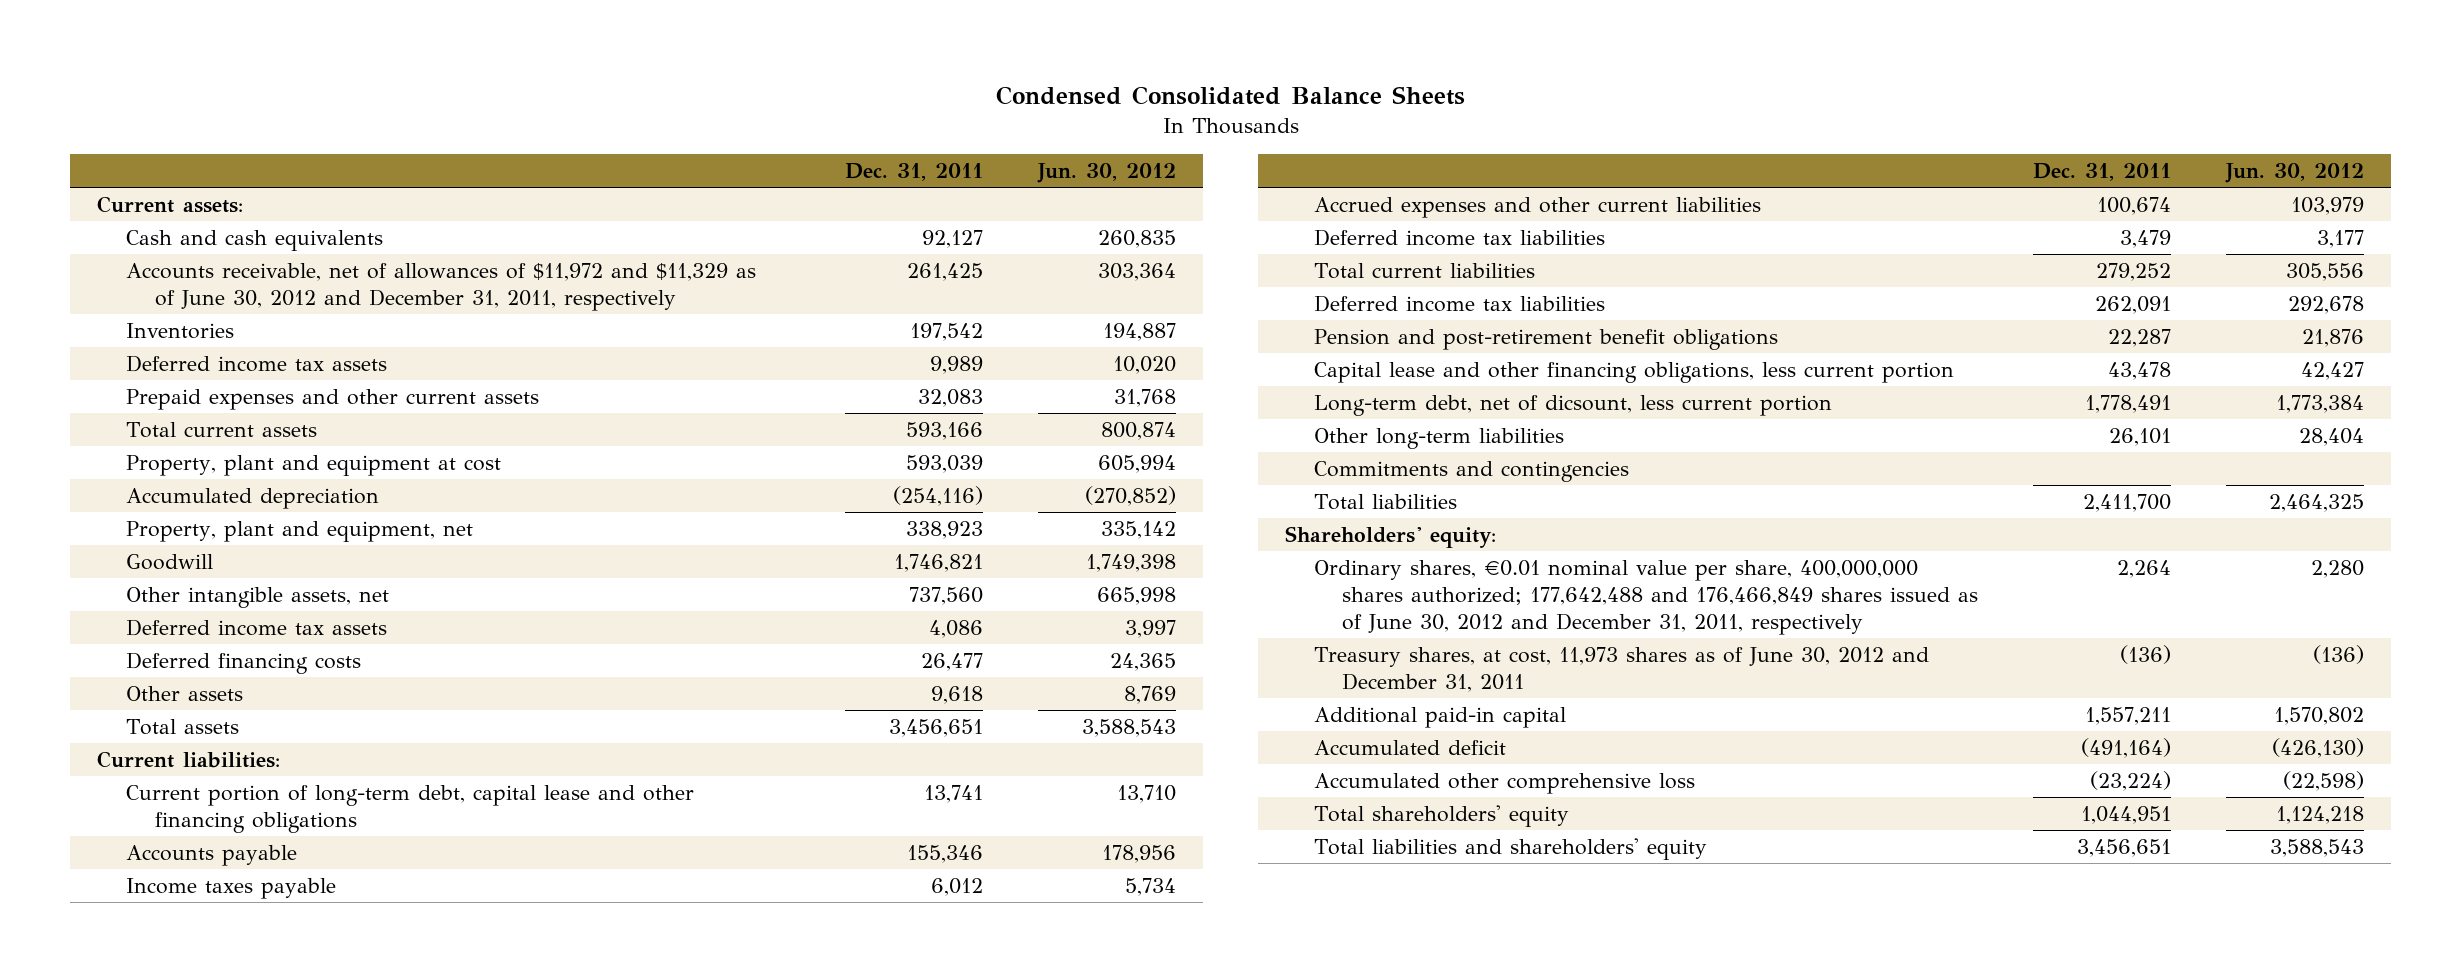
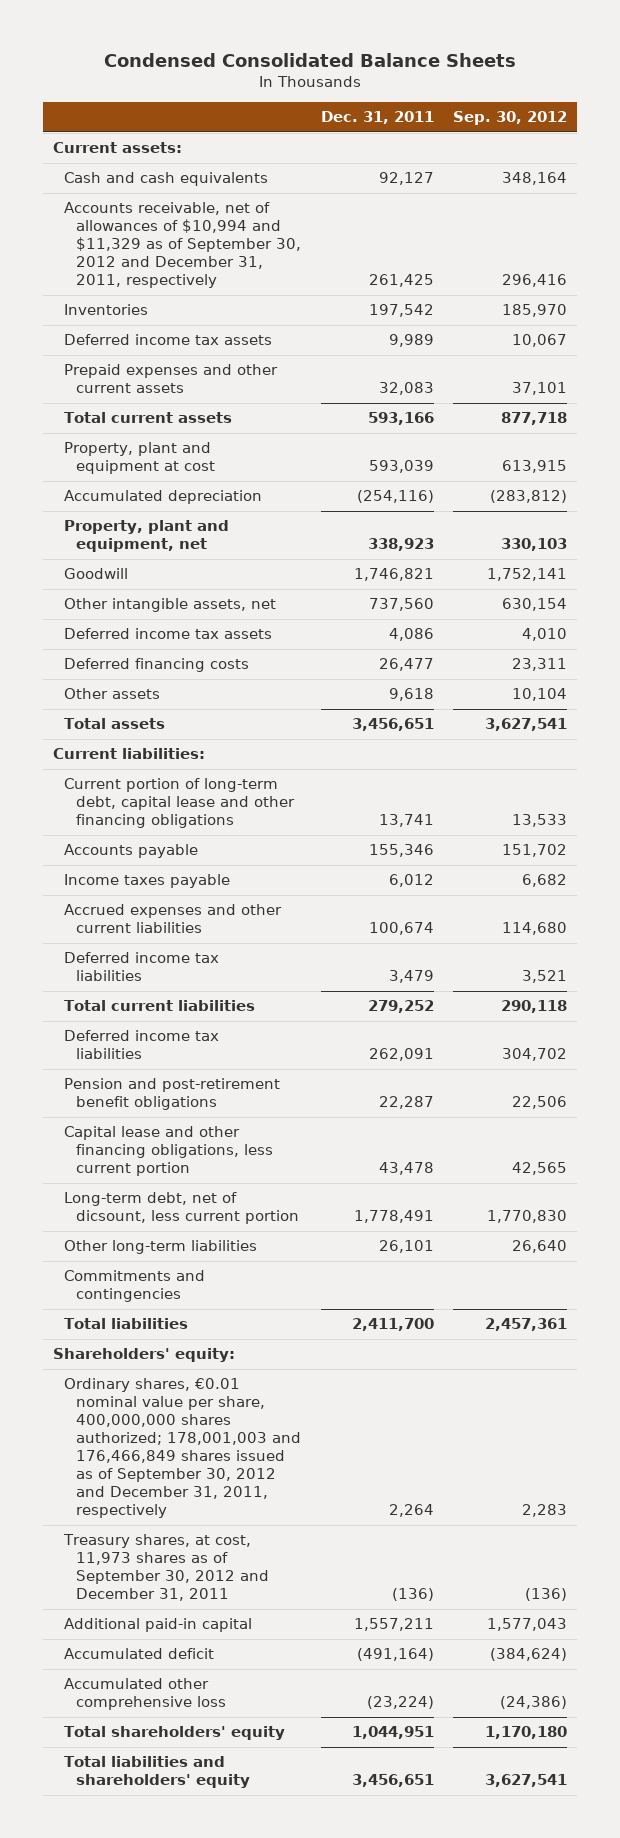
[1037,163,1177,184] Jun. 30, 2012 -> none
none -> [453,111,568,126] Sep. 30, 2012
[125,262,756,311] Accounts receivable, net of allowances of $11,972 and $11,329 as of June 30, 2012 and December 31, 2011, respectively -> [64,202,302,289] Accounts receivable, net of allowances of $10,994 and $11,329 as of September 30, 2012 and December 31, 2011, respectively
[1313,559,1979,635] Ordinary shares, €0.01 nominal value per share, 400,000,000 shares authorized; 177,642,488 and 176,466,849 shares issued as of June 30, 2012 and December 31, 2011, respectively -> [64,1378,302,1519] Ordinary shares, €0.01 nominal value per share, 400,000,000 shares authorized; 178,001,003 and 176,466,849 shares issued as of September 30, 2012 and December 31, 2011, respectively
[1313,646,1929,692] Treasury shares, at cost, 11,973 shares as of June 30, 2012 and December 31, 2011 -> [63,1534,270,1602] Treasury shares, at cost, 11,973 shares as of September 30, 2012 and December 31, 2011

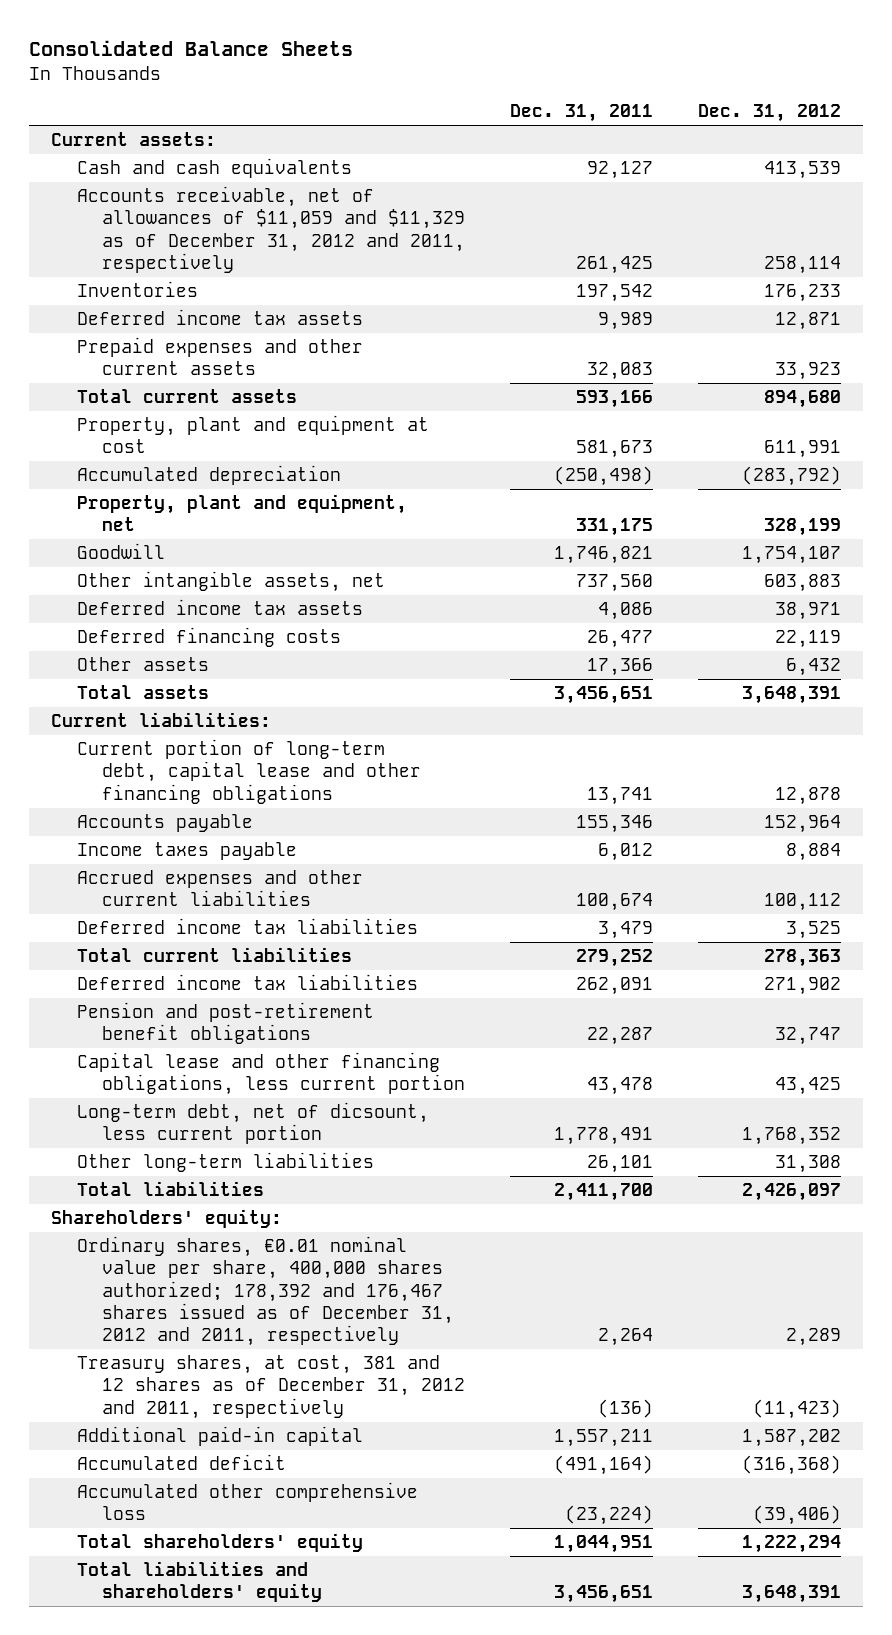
[104,52,517,67] Condensed Consolidated Balance Sheets -> [28,39,353,56] Consolidated Balance Sheets
[453,111,568,126] Sep. 30, 2012 -> none
none -> [698,104,842,123] Dec. 31, 2012
[64,202,302,289] Accounts receivable, net of allowances of $10,994 and $11,329 as of September 30, 2012 and December 31, 2011, respectively -> [76,186,466,274] Accounts receivable, net of allowances of $11,059 and $11,329 as of December 31, 2012 and 2011, respectively
[368,460,434,474] 593,039 -> [576,440,654,459] 581,673
[356,490,434,504] (254,116) -> [554,466,654,487] (250,498)
[367,538,434,552] 338,923 -> [576,518,654,537] 331,175
[388,688,434,702] 9,618 -> [587,658,654,677] 17,366
[64,1270,206,1303] Commitments and contingencies -> none
[64,1378,302,1519] Ordinary shares, €0.01 nominal value per share, 400,000,000 shares authorized; 178,001,003 and 176,466,849 shares issued as of September 30, 2012 and December 31, 2011, respectively -> [76,1236,455,1347] Ordinary shares, €0.01 nominal value per share, 400,000 shares authorized; 178,392 and 176,467 shares issued as of December 31, 2012 and 2011, respectively
[63,1534,270,1602] Treasury shares, at cost, 11,973 shares as of September 30, 2012 and December 31, 2011 -> [76,1355,466,1419] Treasury shares, at cost, 381 and 12 shares as of December 31, 2012 and 2011, respectively

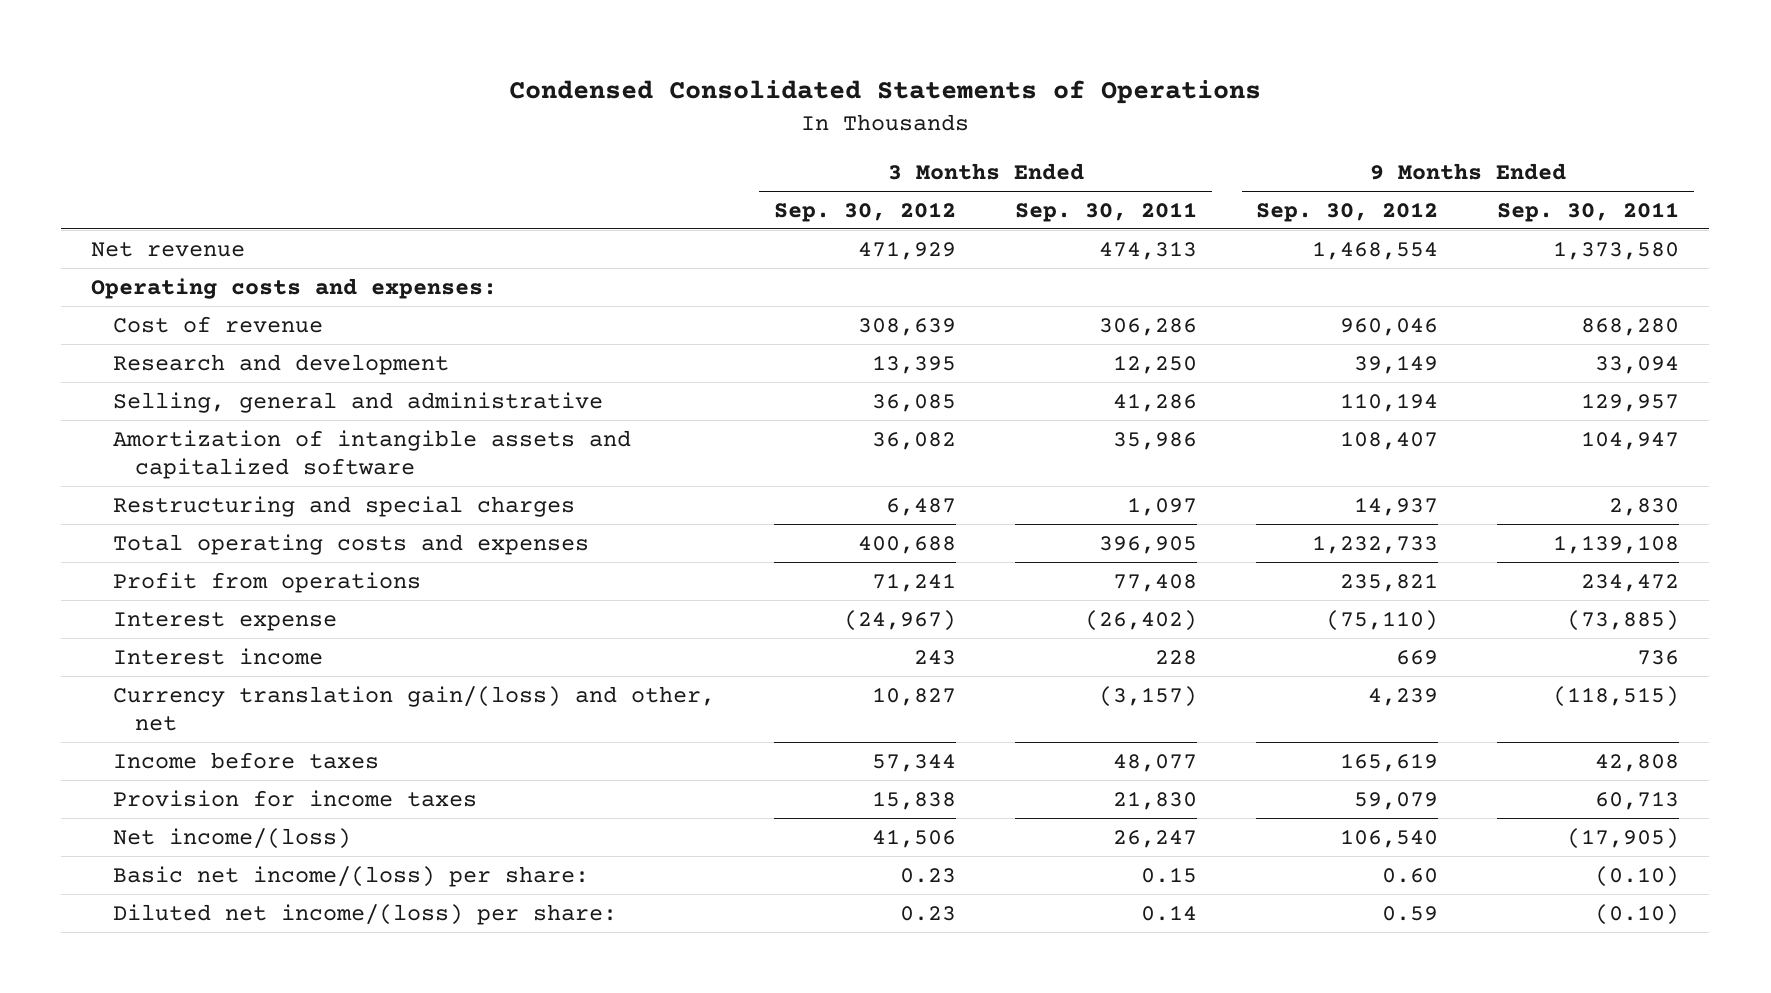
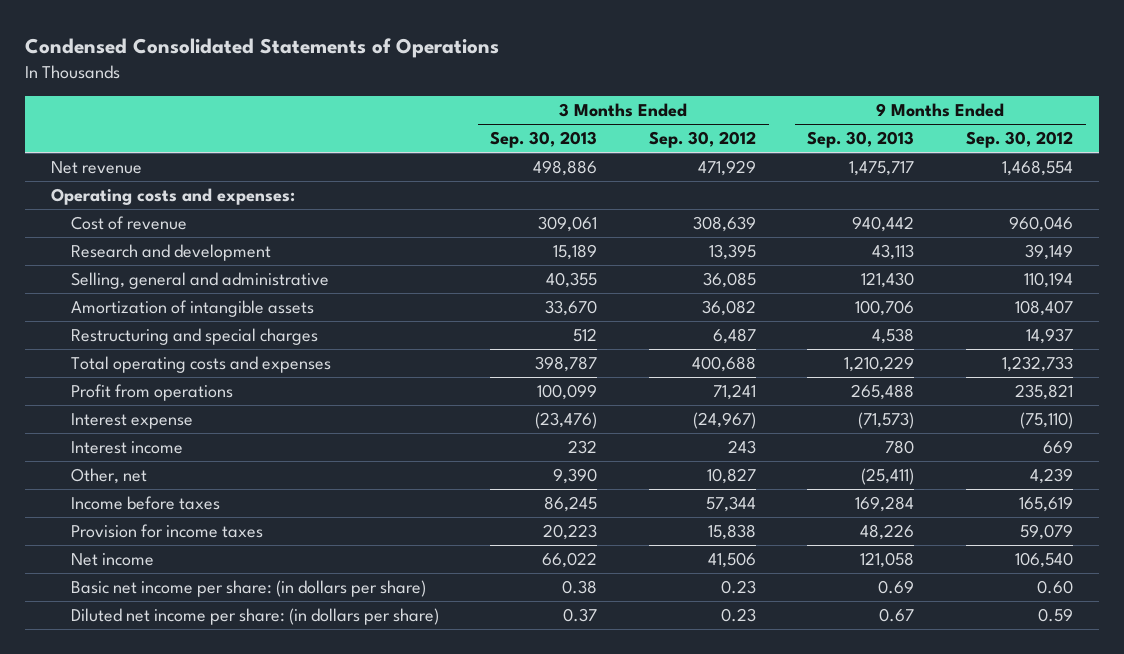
[1015,201,1198,222] Sep. 30, 2011 -> none
[1497,201,1680,222] Sep. 30, 2011 -> none
none -> [490,131,598,149] Sep. 30, 2013
none -> [807,131,915,149] Sep. 30, 2013
[112,429,631,479] Amortization of intangible assets and capitalized software -> [70,299,314,317] Amortization of intangible assets
[112,685,715,731] Currency translation gain/(loss) and other, net -> [70,467,147,484] Other, net
[112,827,351,849] Net income/(loss) -> [70,552,154,566] Net income
[112,865,589,887] Basic net income/(loss) per share: -> [70,579,426,597] Basic net income per share: (in dollars per share)
[112,903,617,925] Diluted net income/(loss) per share: -> [70,607,439,625] Diluted net income per share: (in dollars per share)

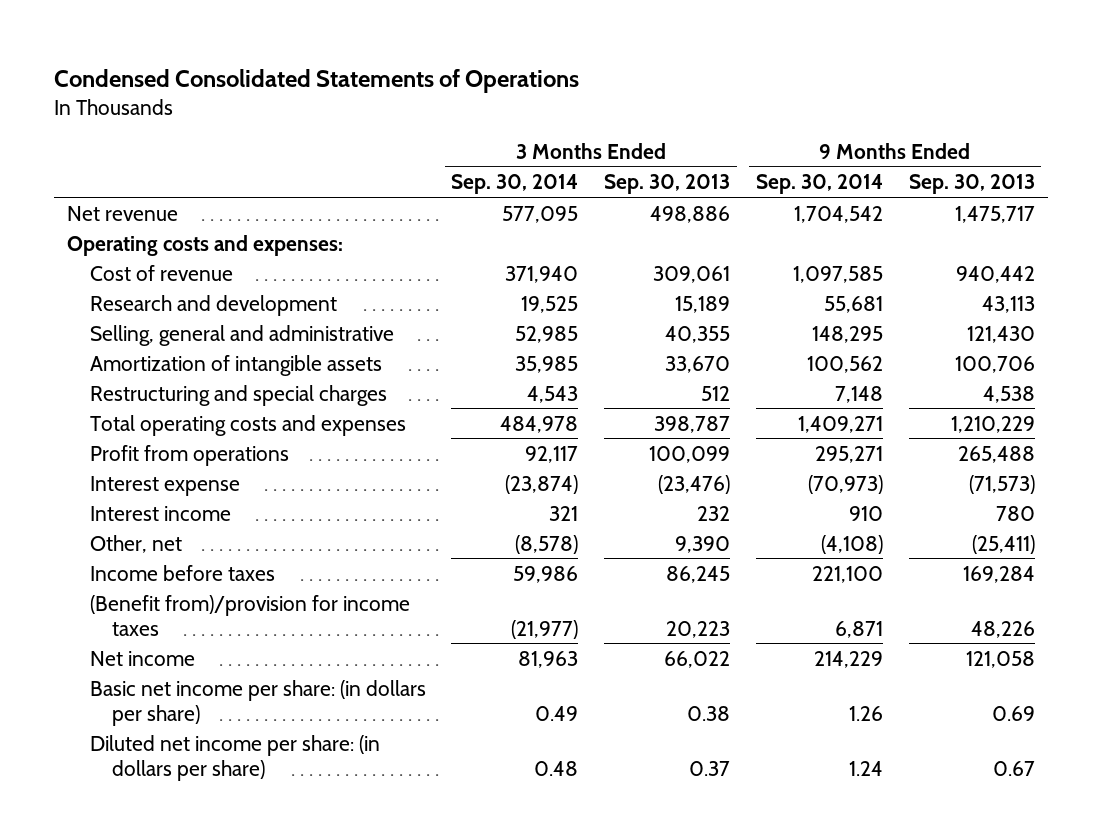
[648,131,756,149] Sep. 30, 2012 -> none
[966,131,1074,149] Sep. 30, 2012 -> none
none -> [451,174,579,195] Sep. 30, 2014
none -> [755,174,883,195] Sep. 30, 2014
[70,523,263,538] Provision for income taxes -> [89,594,410,636] (Benefit from)/provision for income taxes

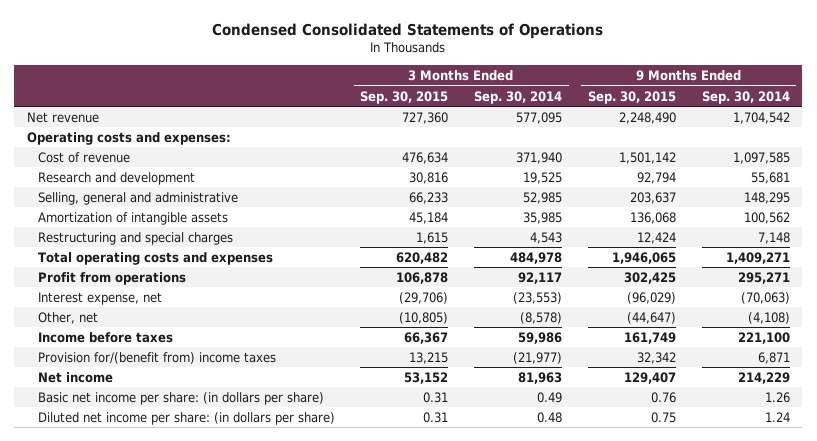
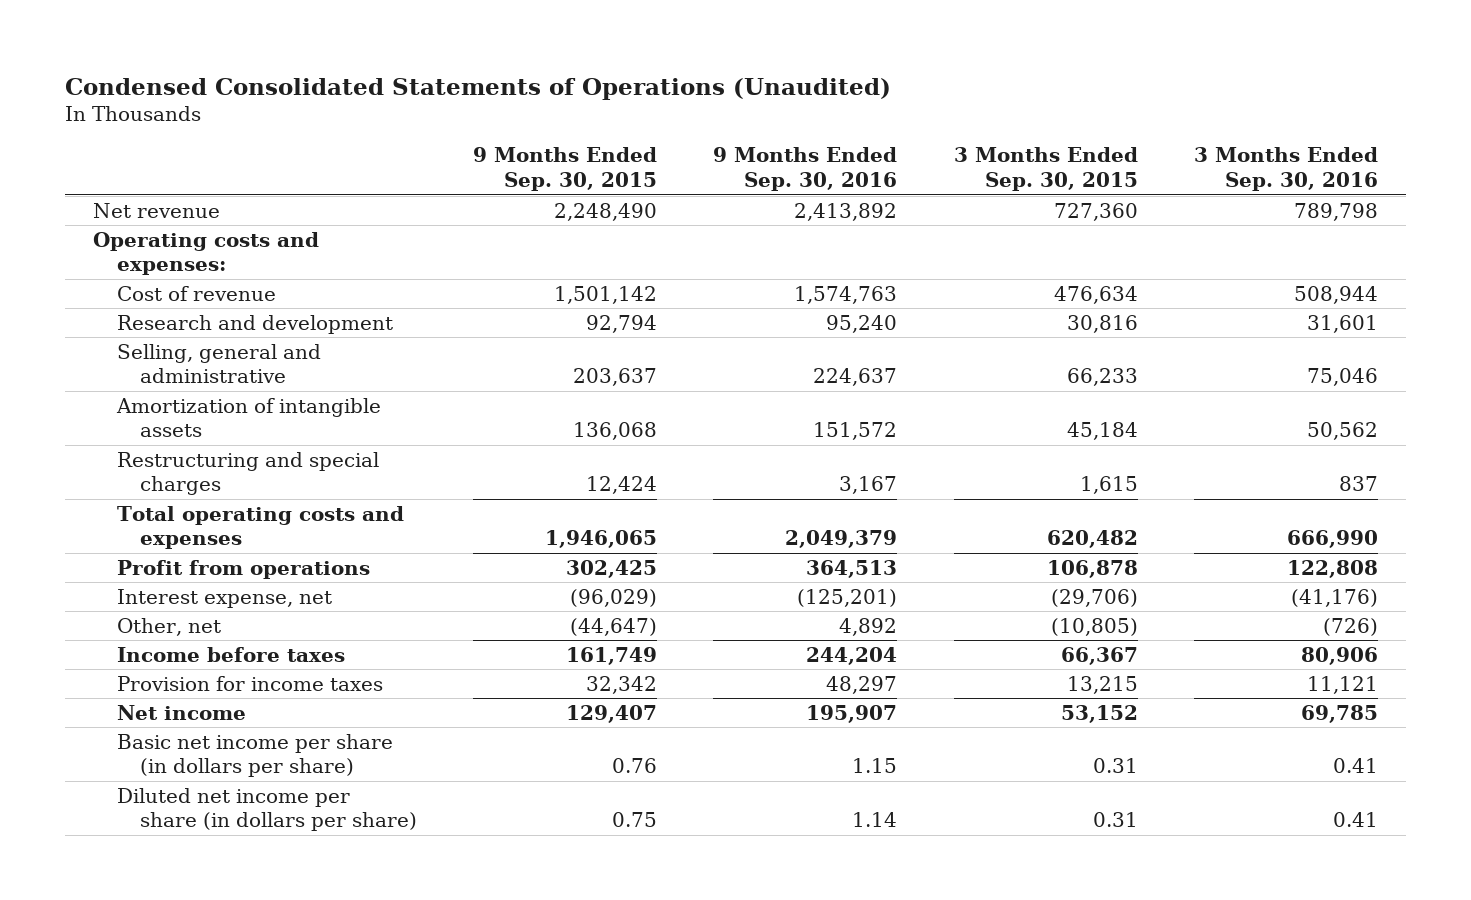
[212,22,604,39] Condensed Consolidated Statements of Operations -> [64,78,891,101] Condensed Consolidated Statements of Operations (Unaudited)
[474,90,563,104] Sep. 30, 2014 -> none
[701,90,790,104] Sep. 30, 2014 -> none
none -> [713,147,898,191] 9 Months Ended Sep. 30, 2016
none -> [1193,147,1378,191] 3 Months Ended Sep. 30, 2016
[37,351,276,364] Provision for/(benefit from) income taxes -> [116,675,383,691] Provision for income taxes
[37,391,324,405] Basic net income per share: (in dollars per share) -> [116,733,393,778] Basic net income per share (in dollars per share)
[37,411,335,425] Diluted net income per share: (in dollars per share) -> [116,787,418,832] Diluted net income per share (in dollars per share)

